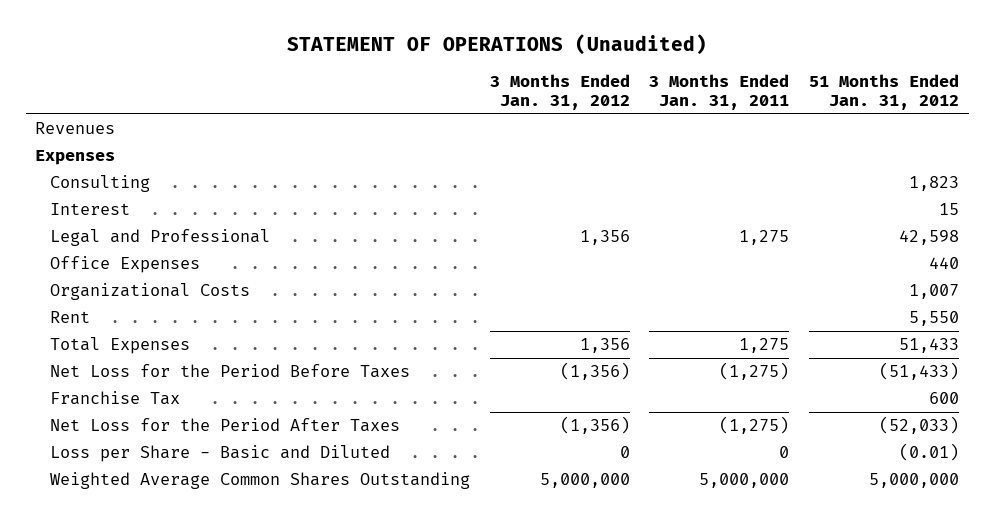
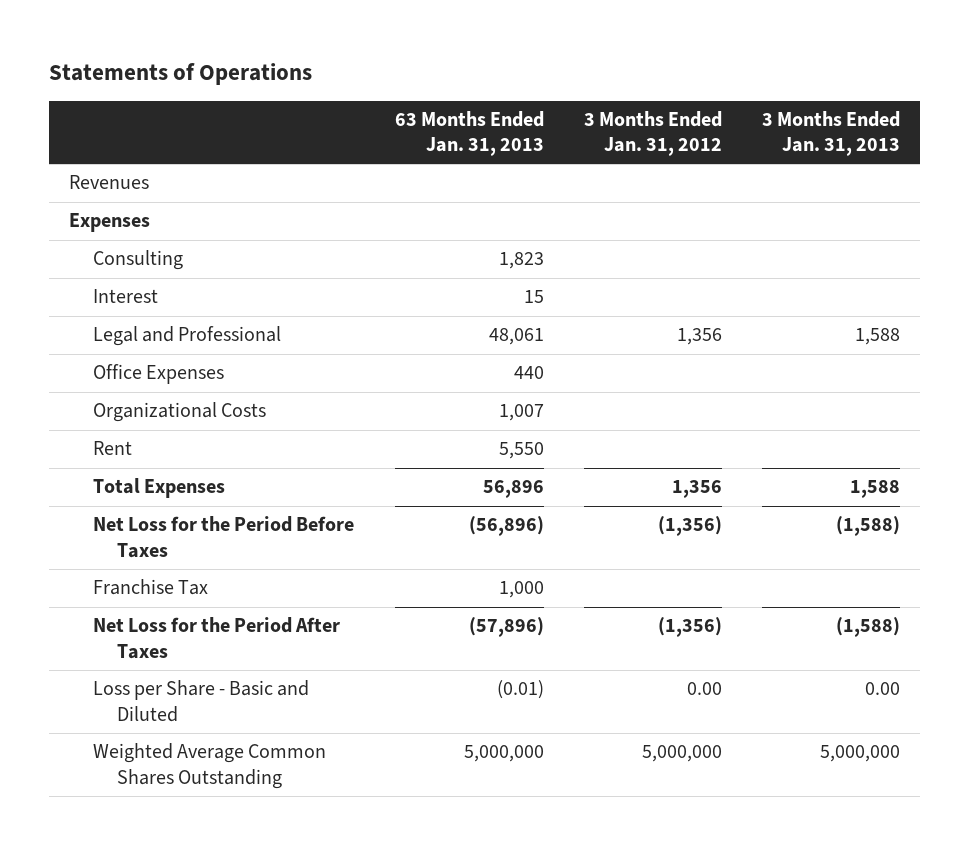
[287,34,708,56] STATEMENT OF OPERATIONS (Unaudited) -> [49,63,313,86] Statements of Operations
[649,73,790,111] 3 Months Ended Jan. 31, 2011 -> none
[808,73,959,111] 51 Months Ended Jan. 31, 2012 -> none
none -> [394,111,544,157] 63 Months Ended Jan. 31, 2013
none -> [762,111,901,157] 3 Months Ended Jan. 31, 2013
[619,446,630,459] 0 -> [686,682,722,696] 0.00

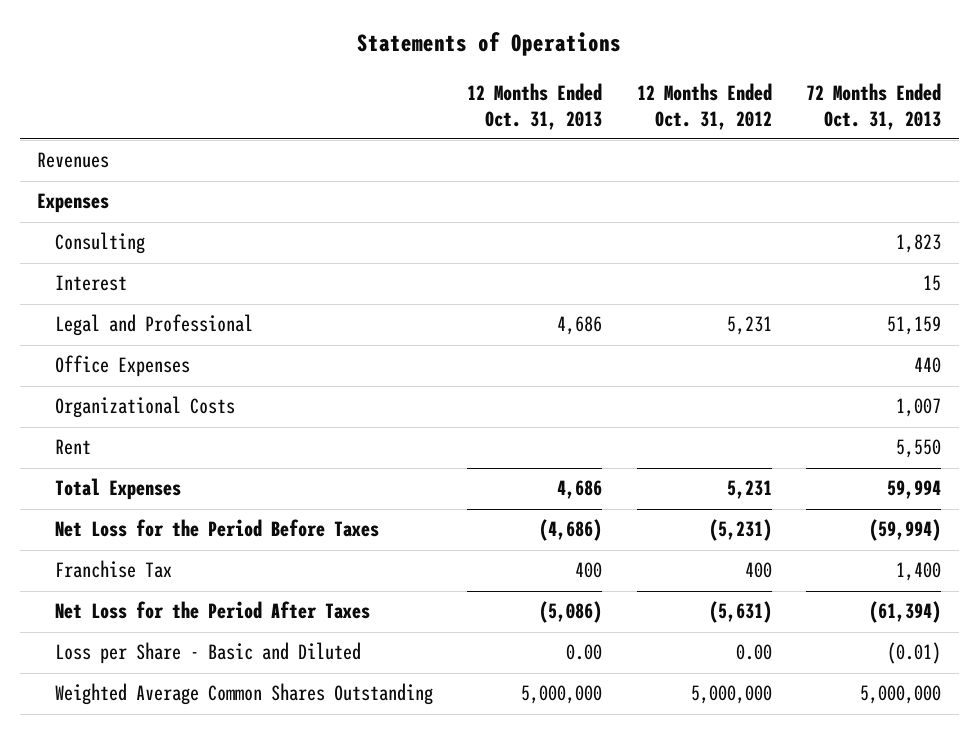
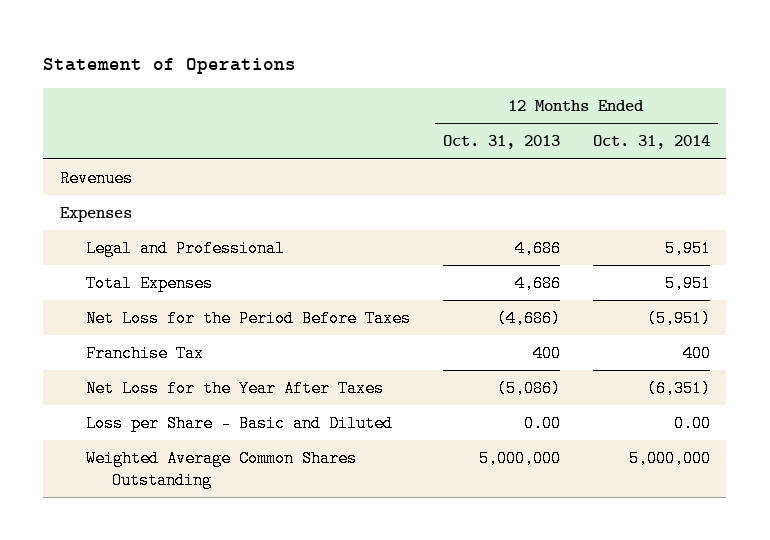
[357,32,622,57] Statements of Operations -> [43,58,297,75] Statement of Operations
[636,82,772,130] 12 Months Ended Oct. 31, 2012 -> none
[806,82,942,130] 72 Months Ended Oct. 31, 2013 -> none
none -> [592,135,710,150] Oct. 31, 2014
[54,232,145,255] Consulting -> none
[54,275,127,292] Interest -> none
[54,355,190,378] Office Expenses -> none
[54,396,235,419] Organizational Costs -> none
[54,439,91,456] Rent -> none
[54,601,370,620] Net Loss for the Period After Taxes -> [85,380,384,398] Net Loss for the Year After Taxes

